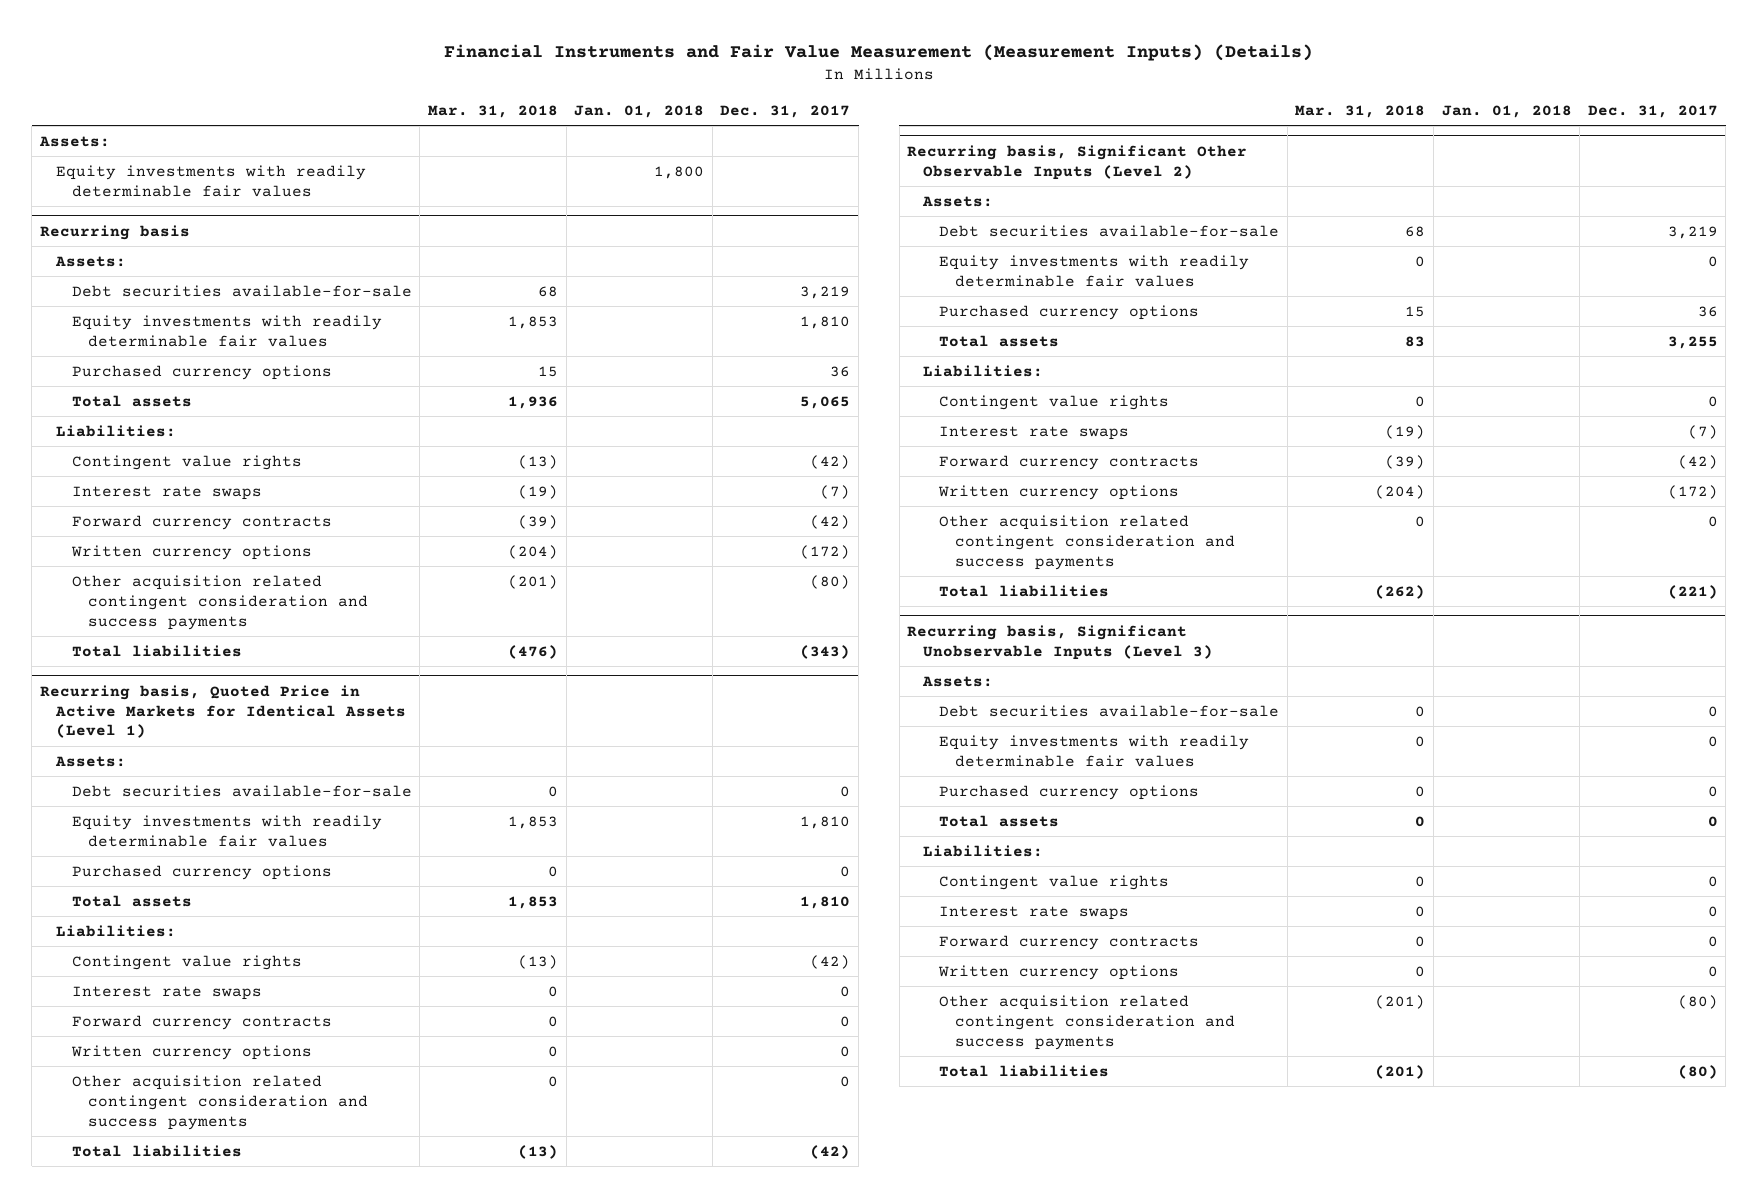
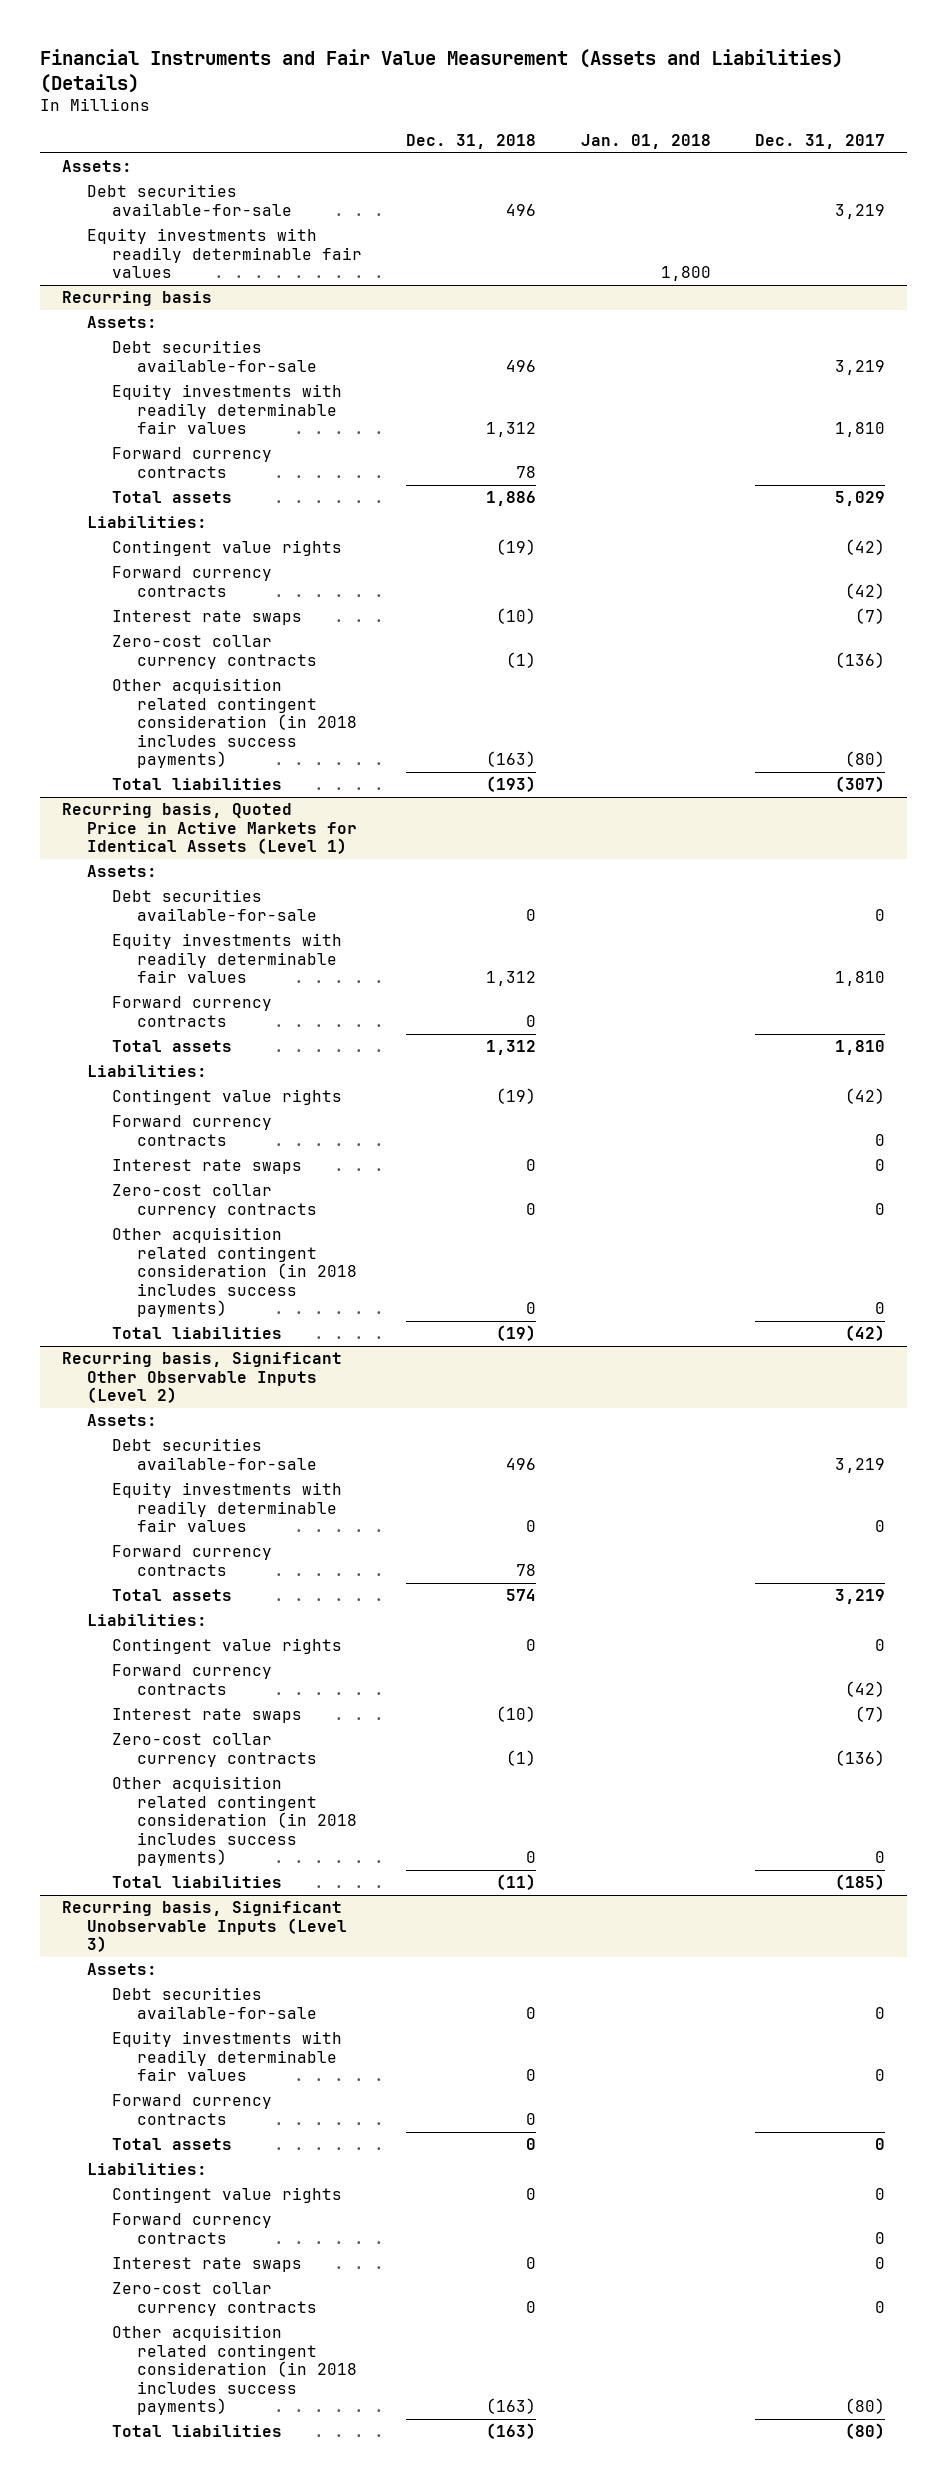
[443,43,1313,61] Financial Instruments and Fair Value Measurement (Measurement Inputs) (Details) -> [40,49,844,93] Financial Instruments and Fair Value Measurement (Assets and Liabilities) (Details)
[427,104,558,118] Mar. 31, 2018 -> none
none -> [406,133,537,149] Dec. 31, 2018
none -> [87,184,293,216] Debt securities available-for-sale
[71,364,332,380] Purchased currency options -> none
none -> [112,447,273,478] Forward currency contracts
[800,395,851,409] 5,065 -> [834,491,885,507] 5,029
[70,544,312,560] Written currency options -> none
[71,485,262,500] Interest rate swaps -> [112,610,303,626] Interest rate swaps
none -> [112,635,318,669] Zero-cost collar currency contracts
[71,574,368,630] Other acquisition related contingent consideration and success payments -> [112,678,358,769] Other acquisition related contingent consideration (in 2018 includes success payments)
[800,644,851,659] (343) -> [834,776,885,793] (307)
[71,864,332,880] Purchased currency options -> none
none -> [112,996,273,1027] Forward currency contracts
[70,1044,312,1060] Written currency options -> none
[71,985,262,1000] Interest rate swaps -> [112,1159,303,1175] Interest rate swaps
none -> [112,1184,318,1218] Zero-cost collar currency contracts
[71,1074,368,1130] Other acquisition related contingent consideration and success payments -> [112,1227,358,1318] Other acquisition related contingent consideration (in 2018 includes success payments)
[939,304,1200,320] Purchased currency options -> none
none -> [112,1545,273,1576] Forward currency contracts
[1667,335,1718,349] 3,255 -> [834,1589,885,1605] 3,219
[938,484,1180,500] Written currency options -> none
[939,425,1130,440] Interest rate swaps -> [112,1708,303,1724] Interest rate swaps
none -> [112,1733,318,1767] Zero-cost collar currency contracts
[939,514,1235,570] Other acquisition related contingent consideration and success payments -> [112,1776,358,1867] Other acquisition related contingent consideration (in 2018 includes success payments)
[1667,584,1718,599] (221) -> [834,1874,885,1891] (185)
[939,784,1200,800] Purchased currency options -> none
none -> [112,2094,273,2125] Forward currency contracts
[938,964,1180,980] Written currency options -> none
[939,905,1130,920] Interest rate swaps -> [112,2257,303,2273] Interest rate swaps
none -> [112,2282,318,2316] Zero-cost collar currency contracts
[939,994,1235,1050] Other acquisition related contingent consideration and success payments -> [112,2325,358,2416] Other acquisition related contingent consideration (in 2018 includes success payments)

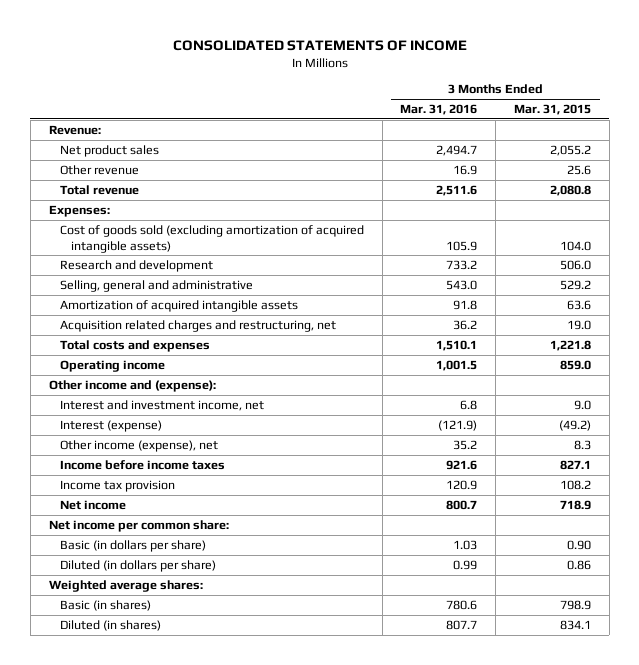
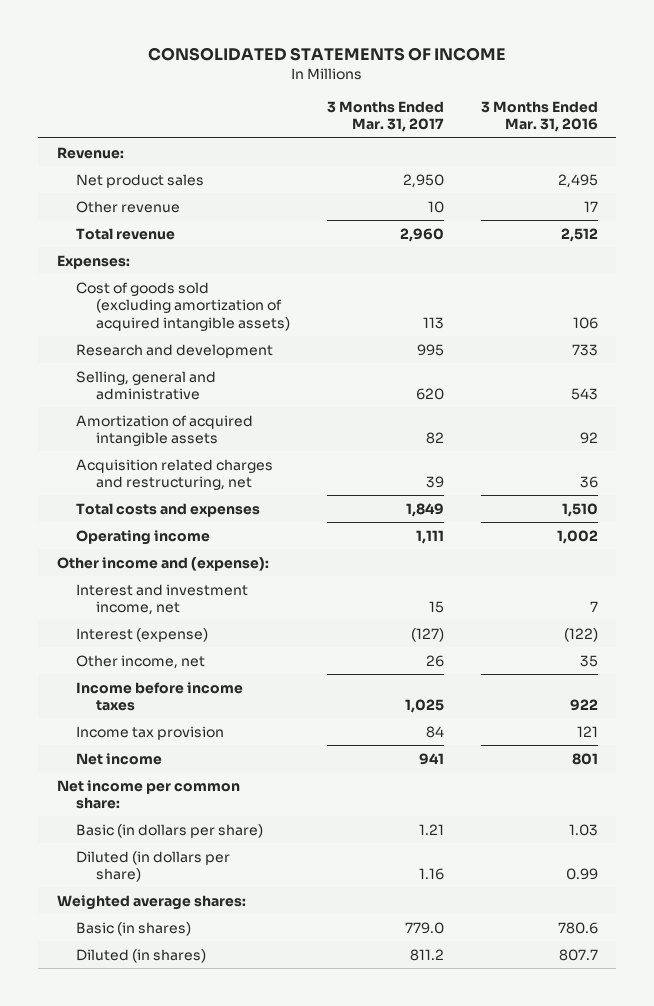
[513,104,591,116] Mar. 31, 2015 -> none
none -> [326,100,444,133] 3 Months Ended Mar. 31, 2017
[436,144,478,156] 2,494.7 -> [557,173,598,188] 2,495
[453,164,478,175] 16.9 -> [583,200,598,212] 17
[436,184,478,196] 2,511.6 -> [560,227,598,242] 2,512
[446,240,478,251] 105.9 -> [572,316,598,329] 106
[446,259,478,270] 733.2 -> [571,343,598,356] 733
[446,279,478,290] 543.0 -> [570,388,598,401] 543
[453,299,478,310] 91.8 -> [579,432,598,445] 92
[453,319,478,330] 36.2 -> [579,476,598,489] 36
[436,339,478,351] 1,510.1 -> [561,502,598,517] 1,510
[436,359,478,371] 1,001.5 -> [556,529,598,544] 1,002
[460,399,478,410] 6.8 -> [589,601,598,613] 7
[438,419,478,431] (121.9) -> [563,627,598,642] (122)
[59,439,218,452] Other income (expense), net -> [76,654,206,669] Other income, net
[453,439,478,450] 35.2 -> [579,654,598,667] 35
[446,459,478,470] 921.6 -> [569,699,598,712] 922
[446,479,478,490] 120.9 -> [576,725,598,737] 121
[446,499,478,510] 800.7 -> [571,752,598,765] 801

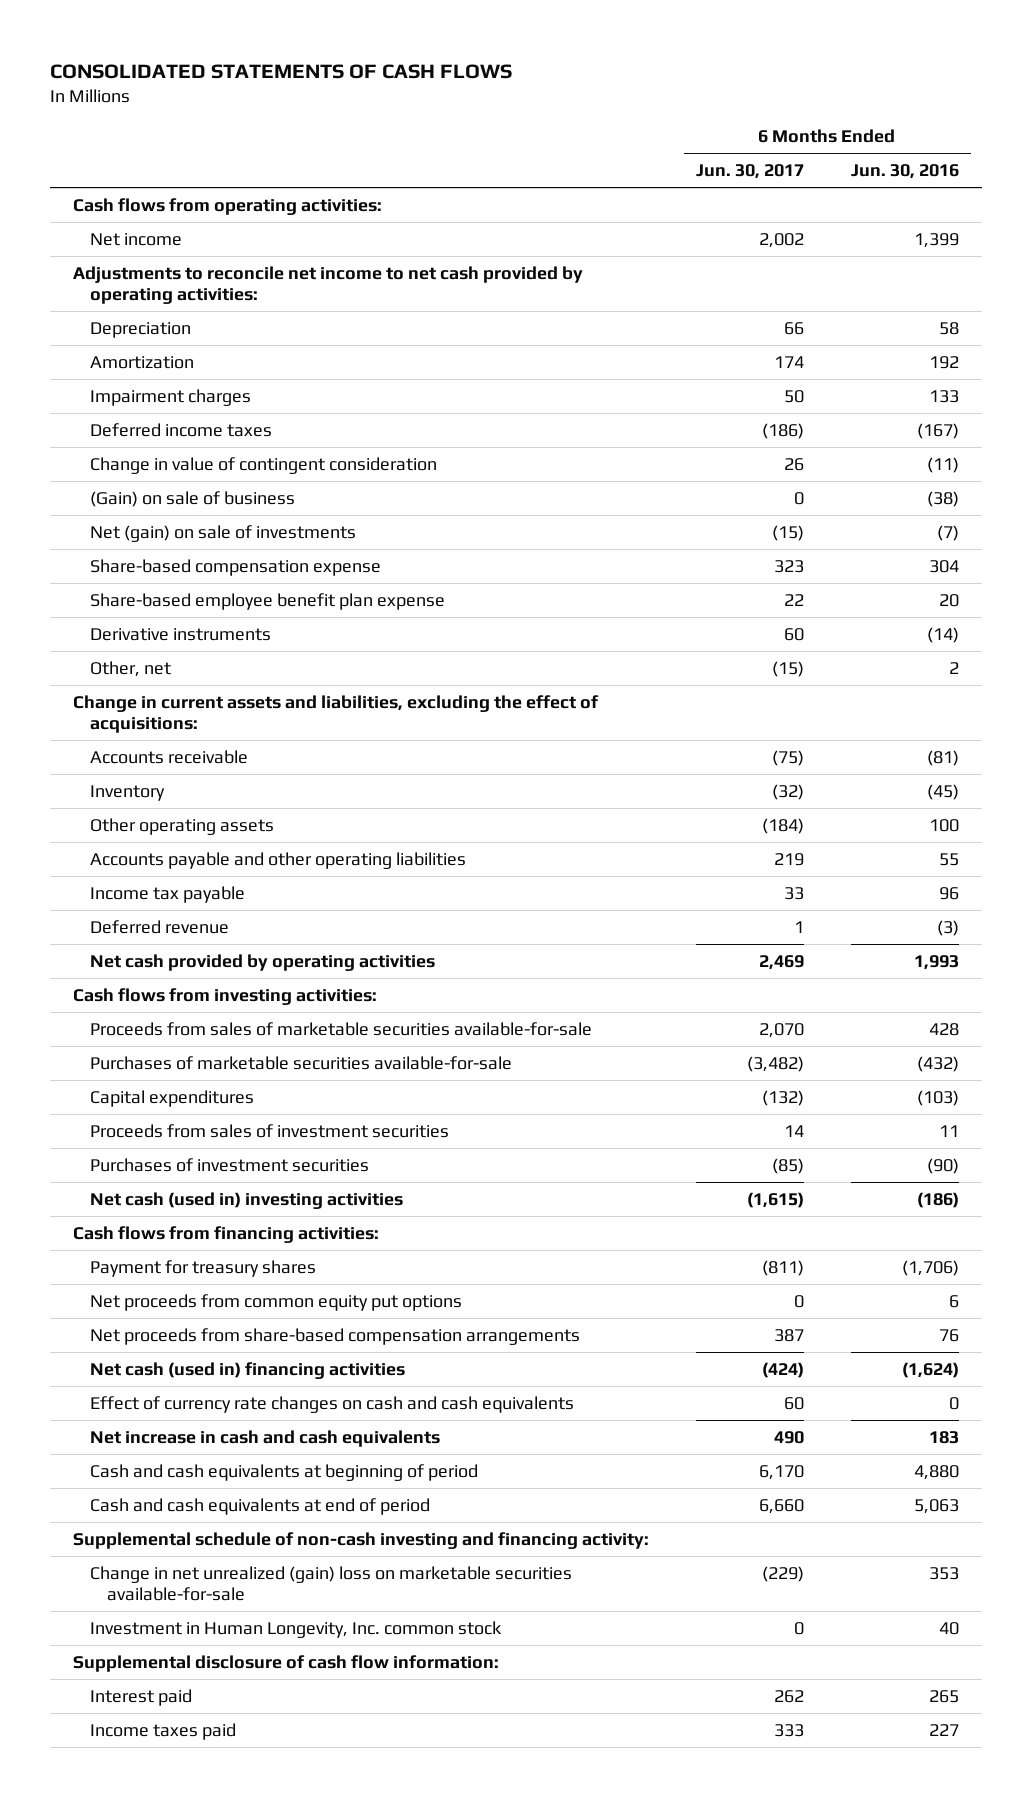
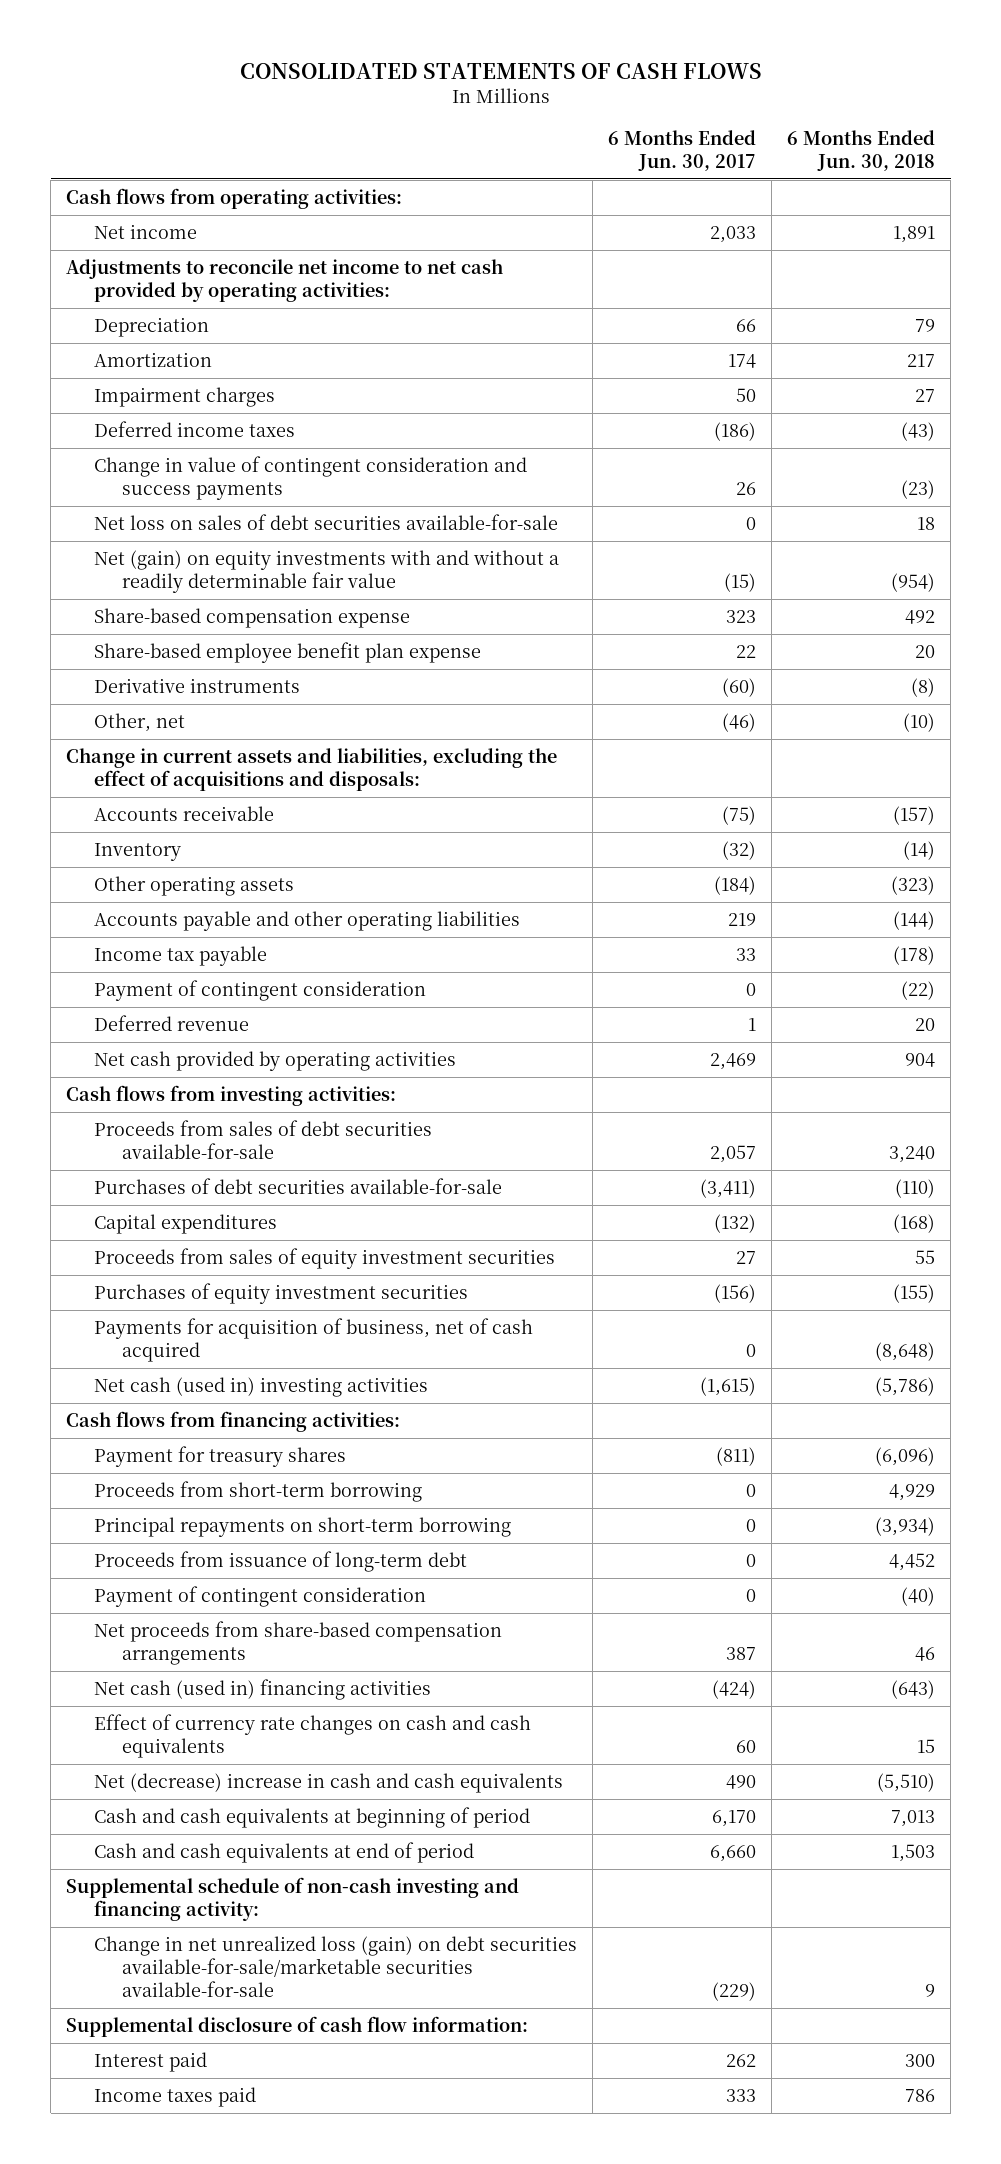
[850,164,959,180] Jun. 30, 2016 -> none
none -> [787,130,936,172] 6 Months Ended Jun. 30, 2018
[758,232,804,248] 2,002 -> [710,225,757,243] 2,033
[90,490,296,507] (Gain) on sale of business -> none
[90,456,438,474] Change in value of contingent consideration -> [94,455,528,501] Change in value of contingent consideration and success payments
[90,524,357,542] Net (gain) on sale of investments -> [94,513,559,530] Net loss on sales of debt securities available-for-sale
[771,524,804,541] (15) -> [746,516,757,530] 0
none -> [94,549,560,594] Net (gain) on equity investments with and without a readily determinable fair value
[783,627,804,641] 60 -> [722,677,757,697] (60)
[771,660,804,677] (15) -> [722,712,757,732] (46)
[73,694,600,734] Change in current assets and liabilities, excluding the effect of acquisitions: -> [66,747,558,792] Change in current assets and liabilities, excluding the effect of acquisitions and disposals:
none -> [94,979,427,1001] Payment of contingent consideration
[90,1021,593,1036] Proceeds from sales of marketable securities available-for-sale -> [94,1119,433,1160] Proceeds from sales of debt securities available-for-sale
[758,1022,804,1038] 2,070 -> [710,1145,757,1164] 2,057
[90,1055,513,1070] Purchases of marketable securities available-for-sale -> [94,1177,503,1194] Purchases of debt securities available-for-sale
[746,1055,804,1072] (3,482) -> [700,1178,757,1198] (3,411)
[90,1123,450,1138] Proceeds from sales of investment securities -> [94,1247,556,1269] Proceeds from sales of equity investment securities
[783,1124,804,1137] 14 -> [736,1250,757,1264] 27
[90,1157,370,1172] Purchases of investment securities -> [94,1282,469,1304] Purchases of equity investment securities
[771,1157,804,1174] (85) -> [714,1283,757,1303] (156)
none -> [94,1317,534,1363] Payments for acquisition of business, net of cash acquired
none -> [94,1480,423,1502] Proceeds from short-term borrowing
none -> [94,1516,512,1537] Principal repayments on short-term borrowing
none -> [94,1550,468,1572] Proceeds from issuance of long-term debt
[90,1293,463,1311] Net proceeds from common equity put options -> [94,1585,427,1607] Payment of contingent consideration
[90,1429,441,1447] Net increase in cash and cash equivalents -> [94,1772,564,1793] Net (decrease) increase in cash and cash equivalents
[90,1620,503,1638] Investment in Human Longevity, Inc. common stock -> none
[90,1565,573,1602] Change in net unrealized (gain) loss on marketable securities available-for-sale -> [94,1935,578,1998] Change in net unrealized loss (gain) on debt securities available-for-sale/marketable securities available-for-sale

